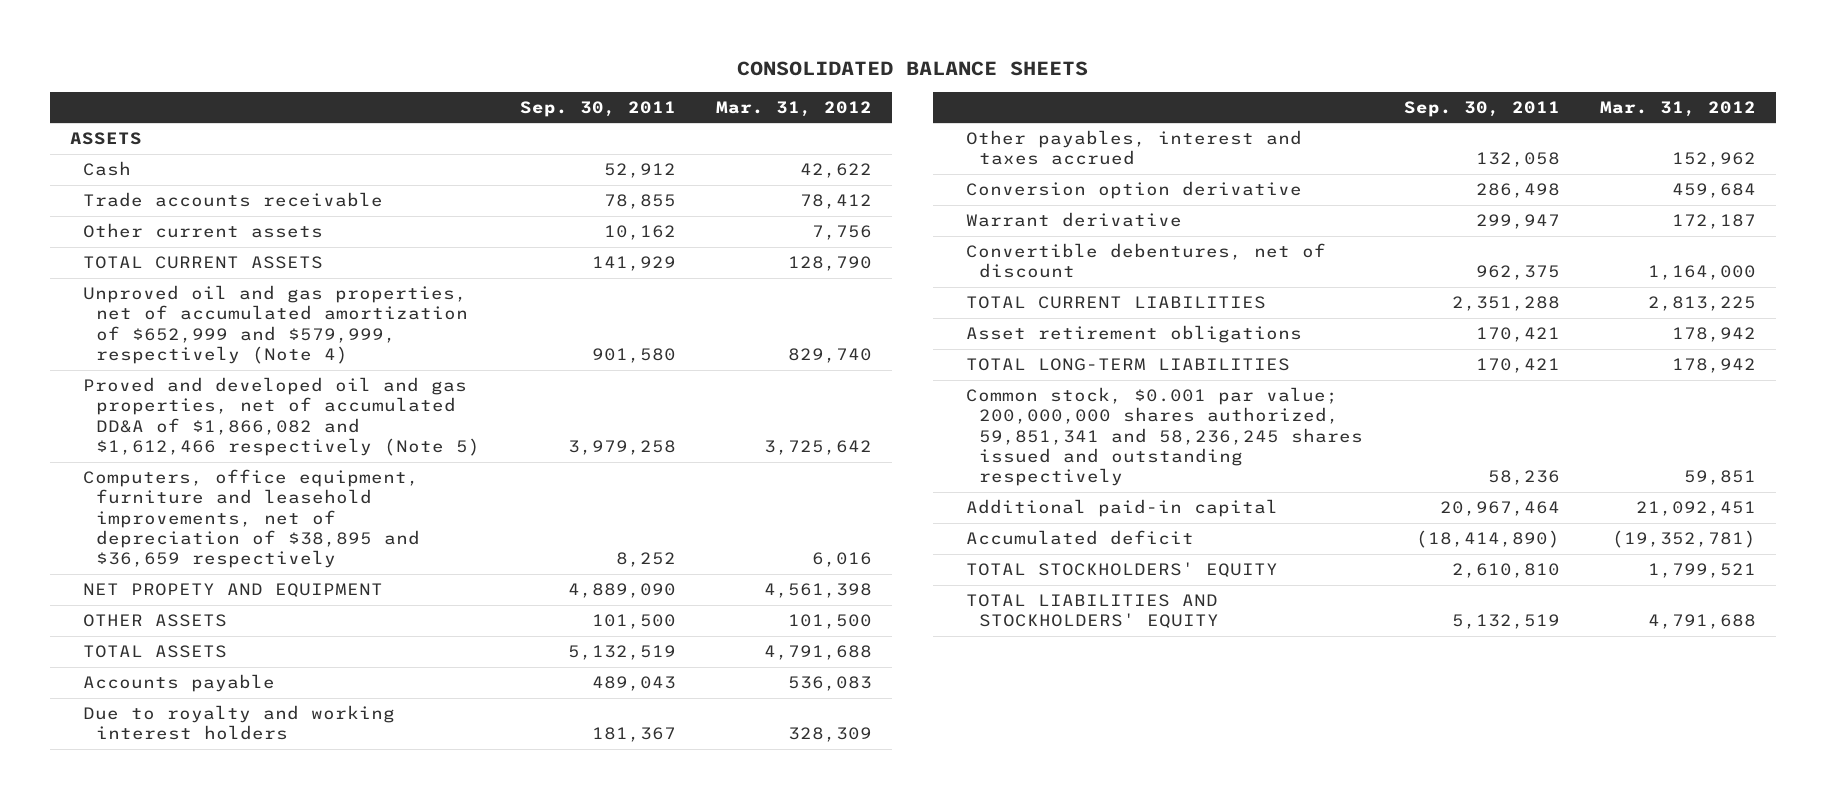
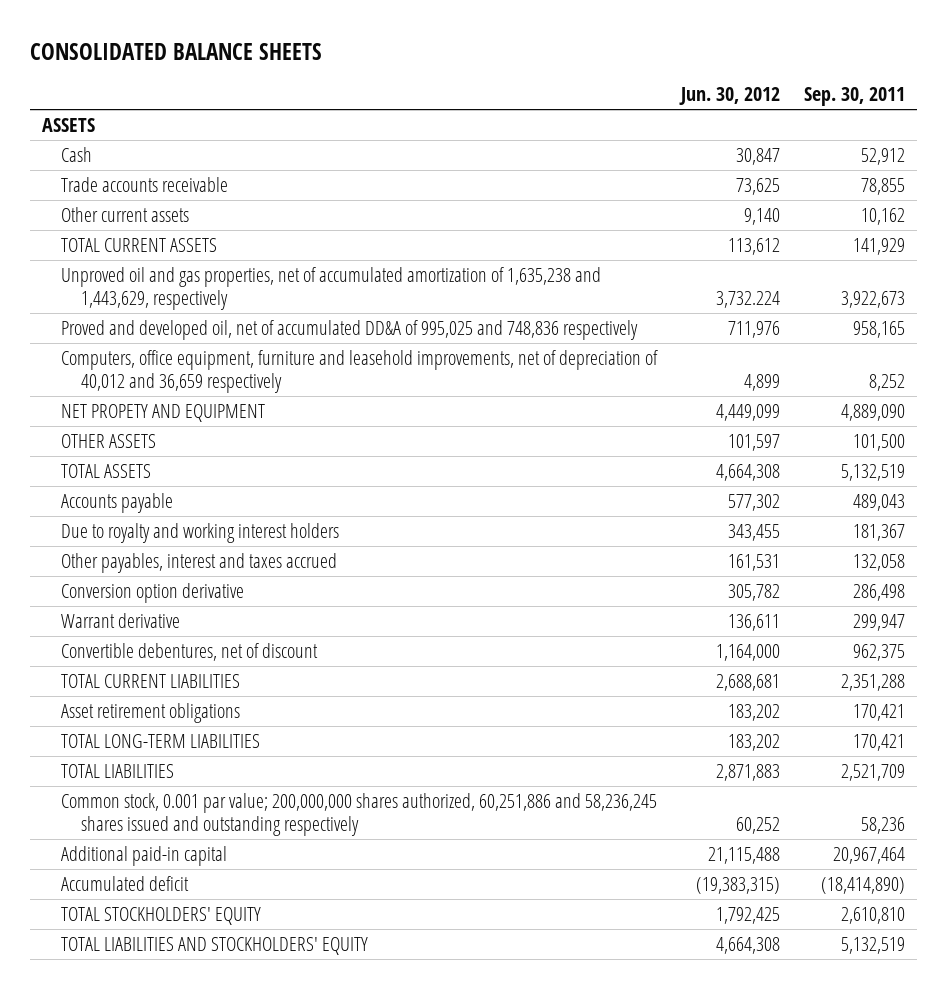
[716,100,873,117] Mar. 31, 2012 -> none
none -> [678,87,780,106] Jun. 30, 2012
[82,285,468,365] Unproved oil and gas properties, net of accumulated amortization of $652,999 and $579,999, respectively (Note 4) -> [61,267,602,311] Unproved oil and gas properties, net of accumulated amortization of 1,635,238 and 1,443,629, respectively
[591,348,676,364] 901,580 -> [840,291,905,309] 3,922,673
[82,377,480,457] Proved and developed oil and gas properties, net of accumulated DD&A of $1,866,082 and $1,612,466 respectively (Note 5) -> [61,320,639,341] Proved and developed oil, net of accumulated DD&A of 995,025 and 748,836 respectively
[567,440,676,456] 3,979,258 -> [852,321,905,339] 958,165
[82,469,420,569] Computers, office equipment, furniture and leasehold improvements, net of depreciation of $38,895 and $36,659 respectively -> [61,350,659,394] Computers, office equipment, furniture and leasehold improvements, net of depreciation of 40,012 and 36,659 respectively
none -> [61,764,175,779] TOTAL LIABILITIES
[966,387,1364,487] Common stock, $0.001 par value; 200,000,000 shares authorized, 59,851,341 and 58,236,245 shares issued and outstanding respectively -> [61,793,658,837] Common stock, 0.001 par value; 200,000,000 shares authorized, 60,251,886 and 58,236,245 shares issued and outstanding respectively

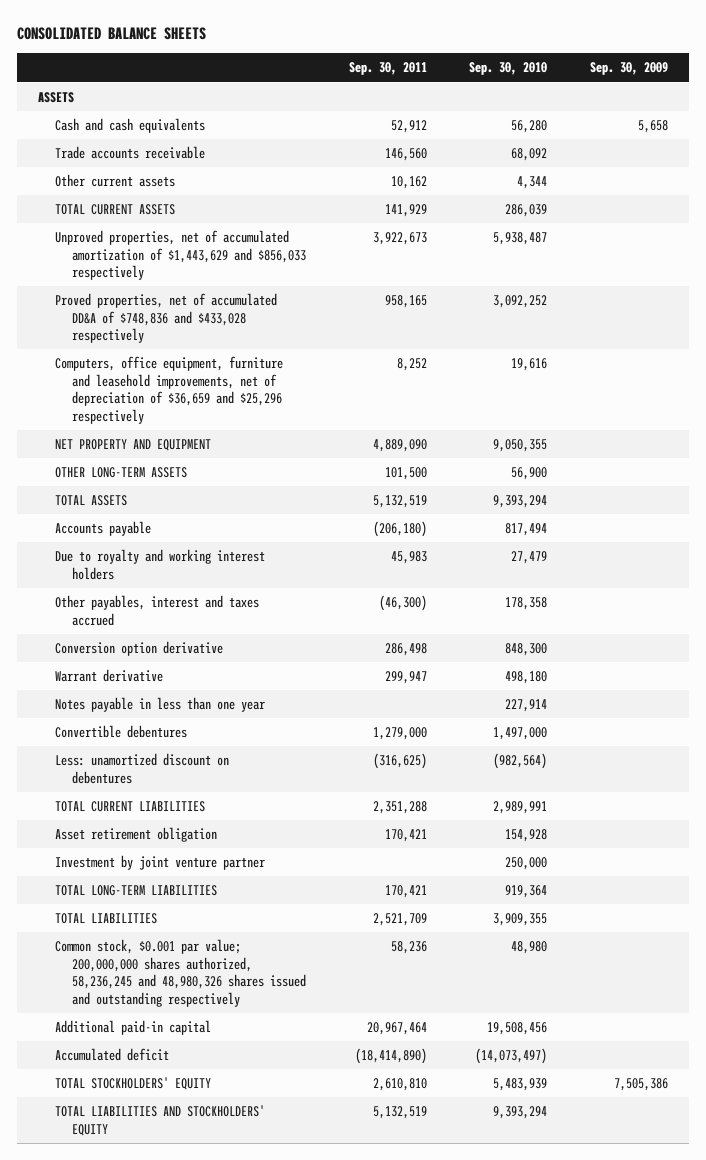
[678,87,780,106] Jun. 30, 2012 -> none
none -> [469,62,548,76] Sep. 30, 2010
none -> [589,62,668,76] Sep. 30, 2009
[61,147,93,163] Cash -> [55,118,206,134] Cash and cash equivalents
[860,178,905,196] 78,855 -> [384,148,427,162] 146,560
[61,267,602,311] Unproved oil and gas properties, net of accumulated amortization of 1,635,238 and 1,443,629, respectively -> [55,230,307,281] Unproved properties, net of accumulated amortization of $1,443,629 and $856,033 respectively
[61,320,639,341] Proved and developed oil, net of accumulated DD&A of 995,025 and 748,836 respectively -> [55,293,278,344] Proved properties, net of accumulated DD&A of $748,836 and $433,028 respectively
[61,350,659,394] Computers, office equipment, furniture and leasehold improvements, net of depreciation of 40,012 and 36,659 respectively -> [55,356,284,424] Computers, office equipment, furniture and leasehold improvements, net of depreciation of $36,659 and $25,296 respectively
[61,404,266,423] NET PROPETY AND EQUIPMENT -> [55,439,212,452] NET PROPERTY AND EQUIPMENT
[61,434,157,449] OTHER ASSETS -> [55,467,188,479] OTHER LONG-TERM ASSETS
[852,494,905,512] 489,043 -> [372,521,427,538] (206,180)
[852,524,905,542] 181,367 -> [390,551,427,565] 45,983
[852,554,905,572] 132,058 -> [378,595,427,612] (46,300)
none -> [55,697,266,713] Notes payable in less than one year
[61,643,319,662] Convertible debentures, net of discount -> [55,725,188,739] Convertible debentures
[852,644,905,662] 962,375 -> [372,727,427,741] 1,279,000
none -> [55,753,230,784] Less: unamortized discount on debentures
[61,703,241,724] Asset retirement obligations -> [55,827,218,843] Asset retirement obligation
none -> [55,855,266,871] Investment by joint venture partner
[61,793,658,837] Common stock, 0.001 par value; 200,000,000 shares authorized, 60,251,886 and 58,236,245 shares issued and outstanding respectively -> [55,939,307,1007] Common stock, $0.001 par value; 200,000,000 shares authorized, 58,236,245 and 48,980,326 shares issued and outstanding respectively

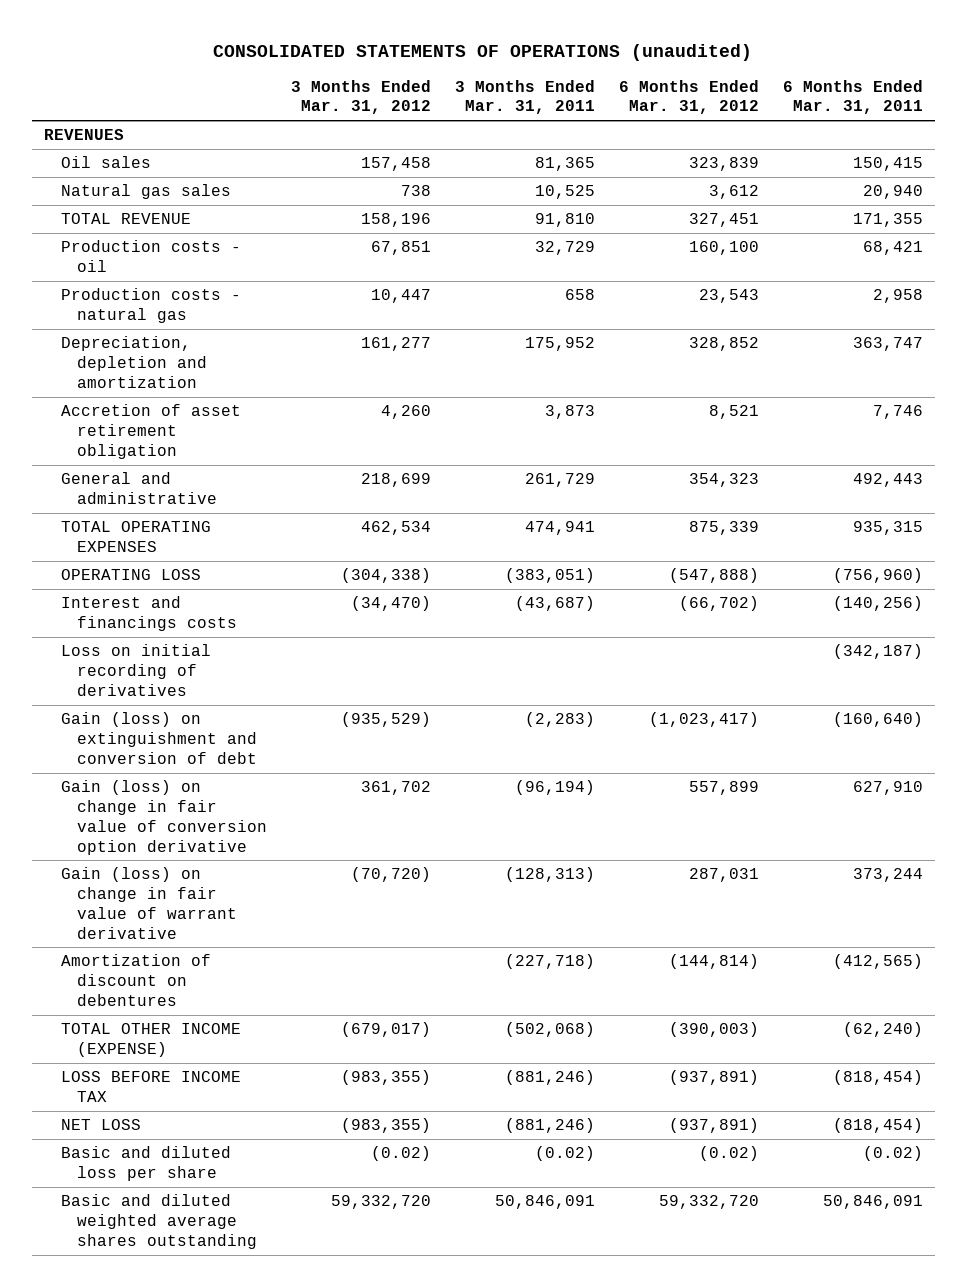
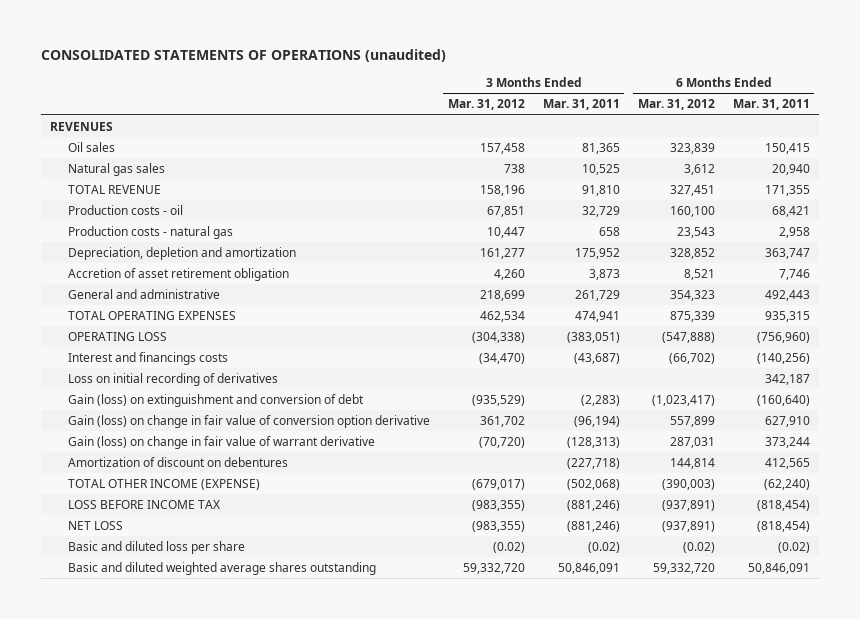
[832,644,923,660] (342,187) -> [764,373,810,385] 342,187
[668,954,759,970] (144,814) -> [669,457,715,469] 144,814
[832,954,923,970] (412,565) -> [764,457,810,469] 412,565

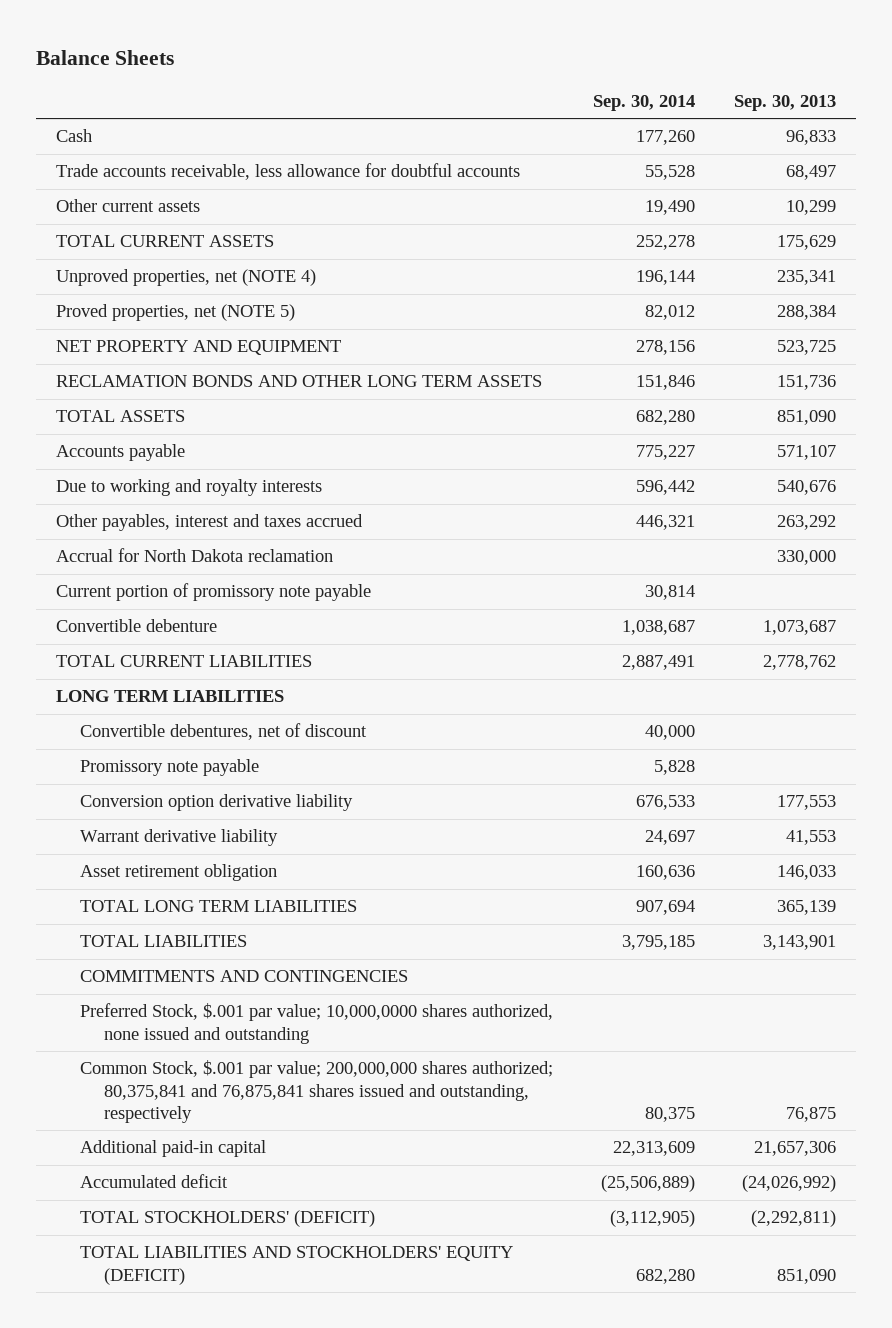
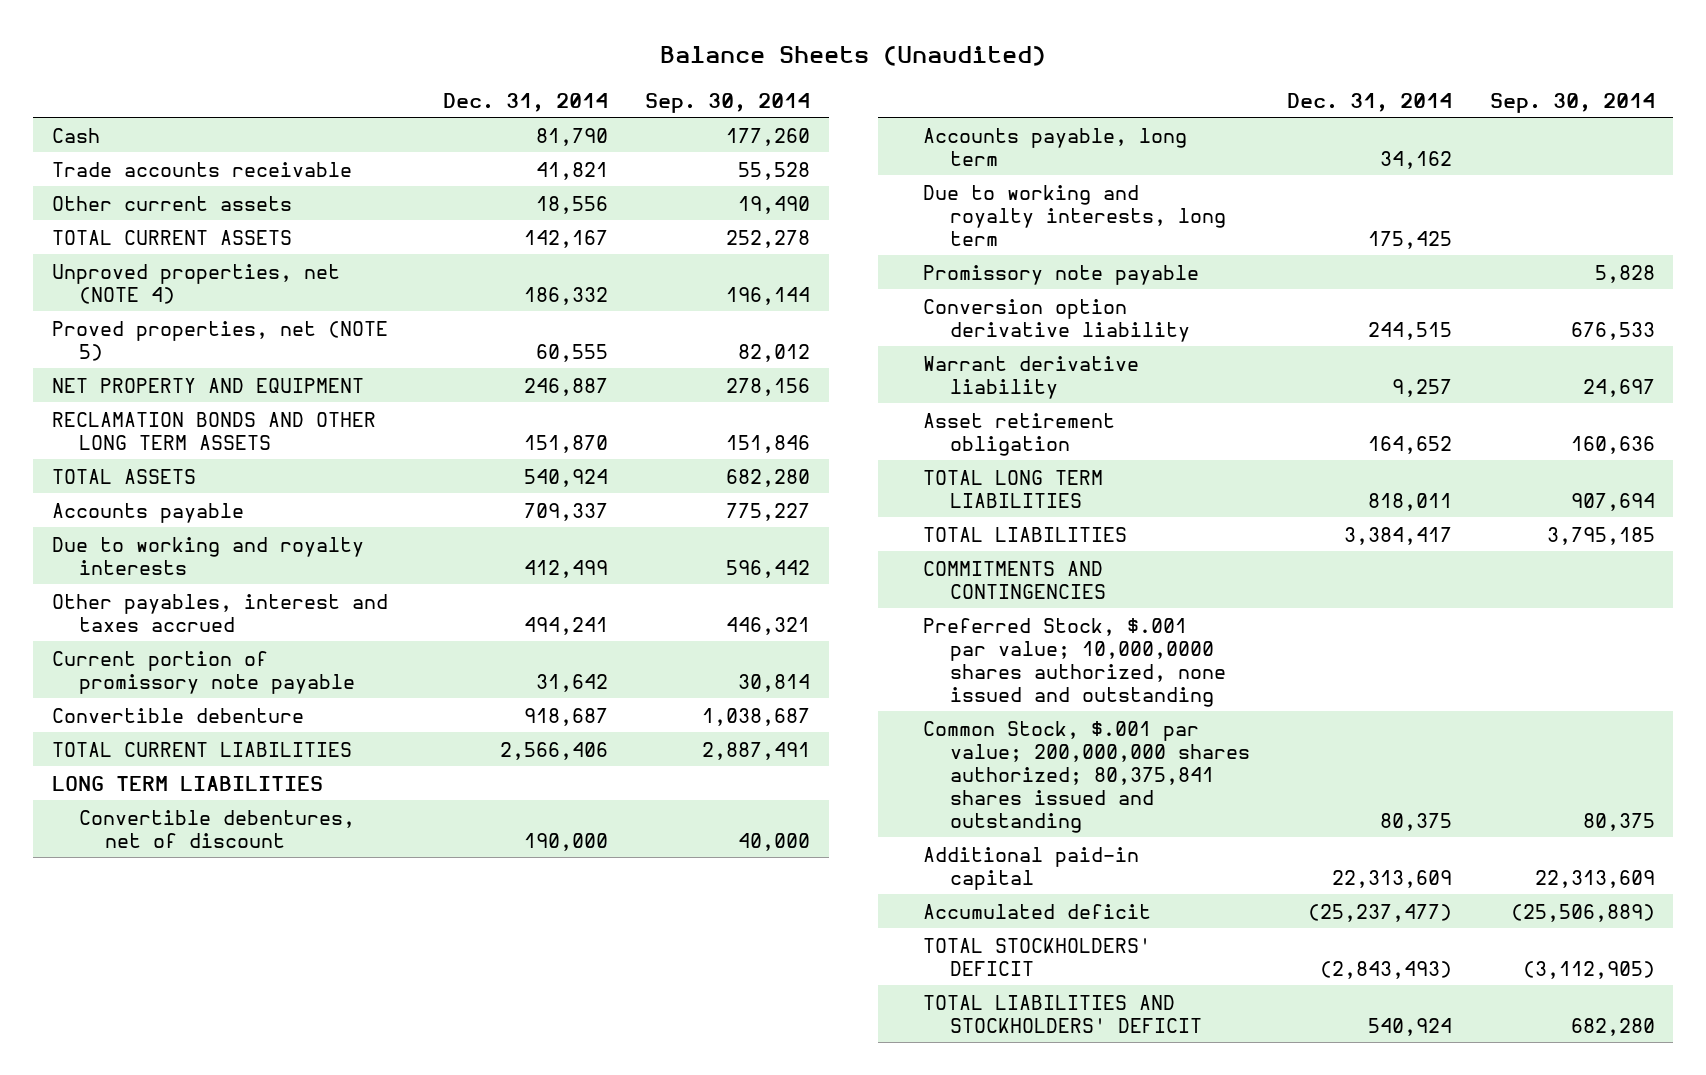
[35,49,174,65] Balance Sheets -> [660,46,1047,67] Balance Sheets (Unaudited)
[734,95,837,112] Sep. 30, 2013 -> none
none -> [442,92,608,112] Dec. 31, 2014
[55,163,520,181] Trade accounts receivable, less allowance for doubtful accounts -> [51,161,352,177] Trade accounts receivable
[55,548,333,563] Accrual for North Dakota reclamation -> none
none -> [923,127,1188,166] Accounts payable, long term
none -> [923,184,1227,246] Due to working and royalty interests, long term
[79,1060,553,1124] Common Stock, $.001 par value; 200,000,000 shares authorized; 80,375,841 and 76,875,841 shares issued and outstanding, respectively -> [923,720,1251,833] Common Stock, $.001 par value; 200,000,000 shares authorized; 80,375,841 shares issued and outstanding
[79,1210,375,1228] TOTAL STOCKHOLDERS' (DEFICIT) -> [923,937,1152,976] TOTAL STOCKHOLDERS' DEFICIT
[79,1246,513,1285] TOTAL LIABILITIES AND STOCKHOLDERS' EQUITY (DEFICIT) -> [923,994,1203,1033] TOTAL LIABILITIES AND STOCKHOLDERS' DEFICIT

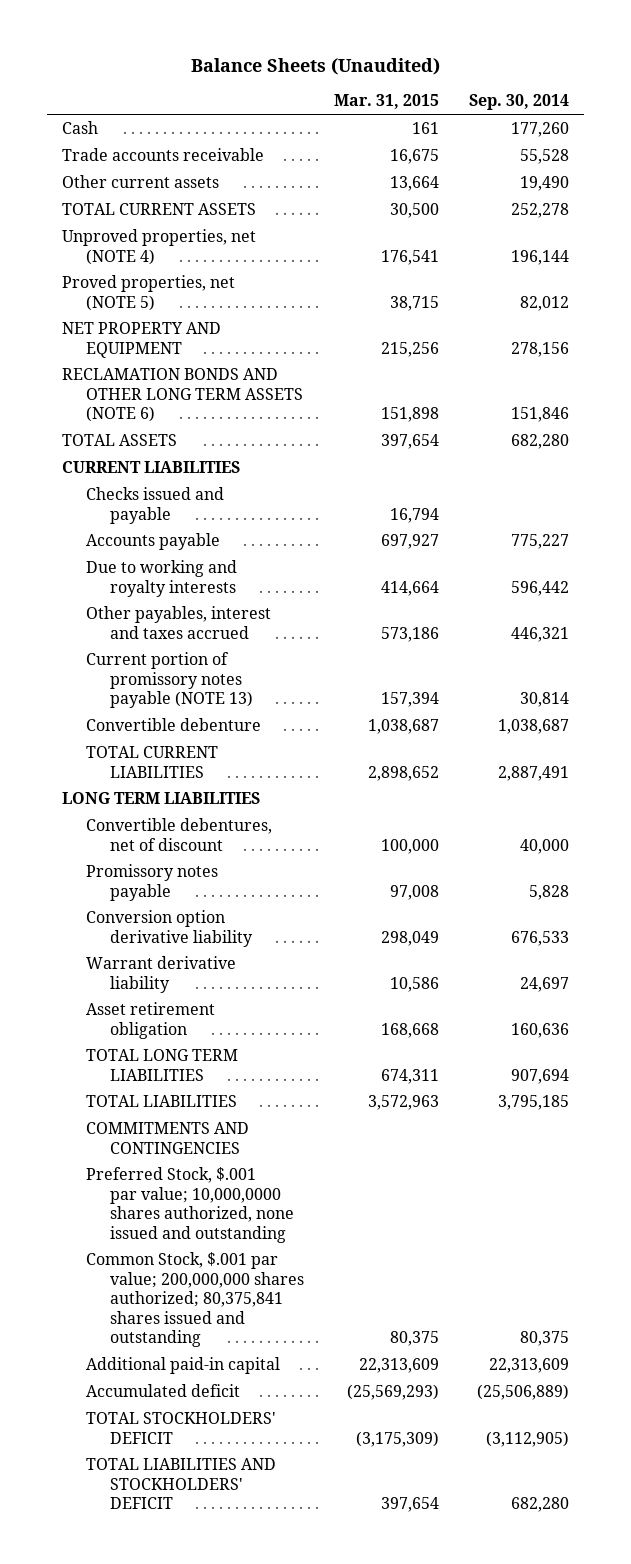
[442,92,608,112] Dec. 31, 2014 -> none
none -> [334,94,440,110] Mar. 31, 2015
[51,411,376,450] RECLAMATION BONDS AND OTHER LONG TERM ASSETS -> [62,368,304,423] RECLAMATION BONDS AND OTHER LONG TERM ASSETS (NOTE 6)
none -> [62,461,241,474] CURRENT LIABILITIES
none -> [86,487,225,524] Checks issued and payable
[51,650,355,694] Current portion of promissory note payable -> [86,652,254,709] Current portion of promissory notes payable (NOTE 13)
[923,127,1188,166] Accounts payable, long term -> none
[923,184,1227,246] Due to working and royalty interests, long term -> none
[923,264,1200,285] Promissory note payable -> [86,864,219,901] Promissory notes payable

